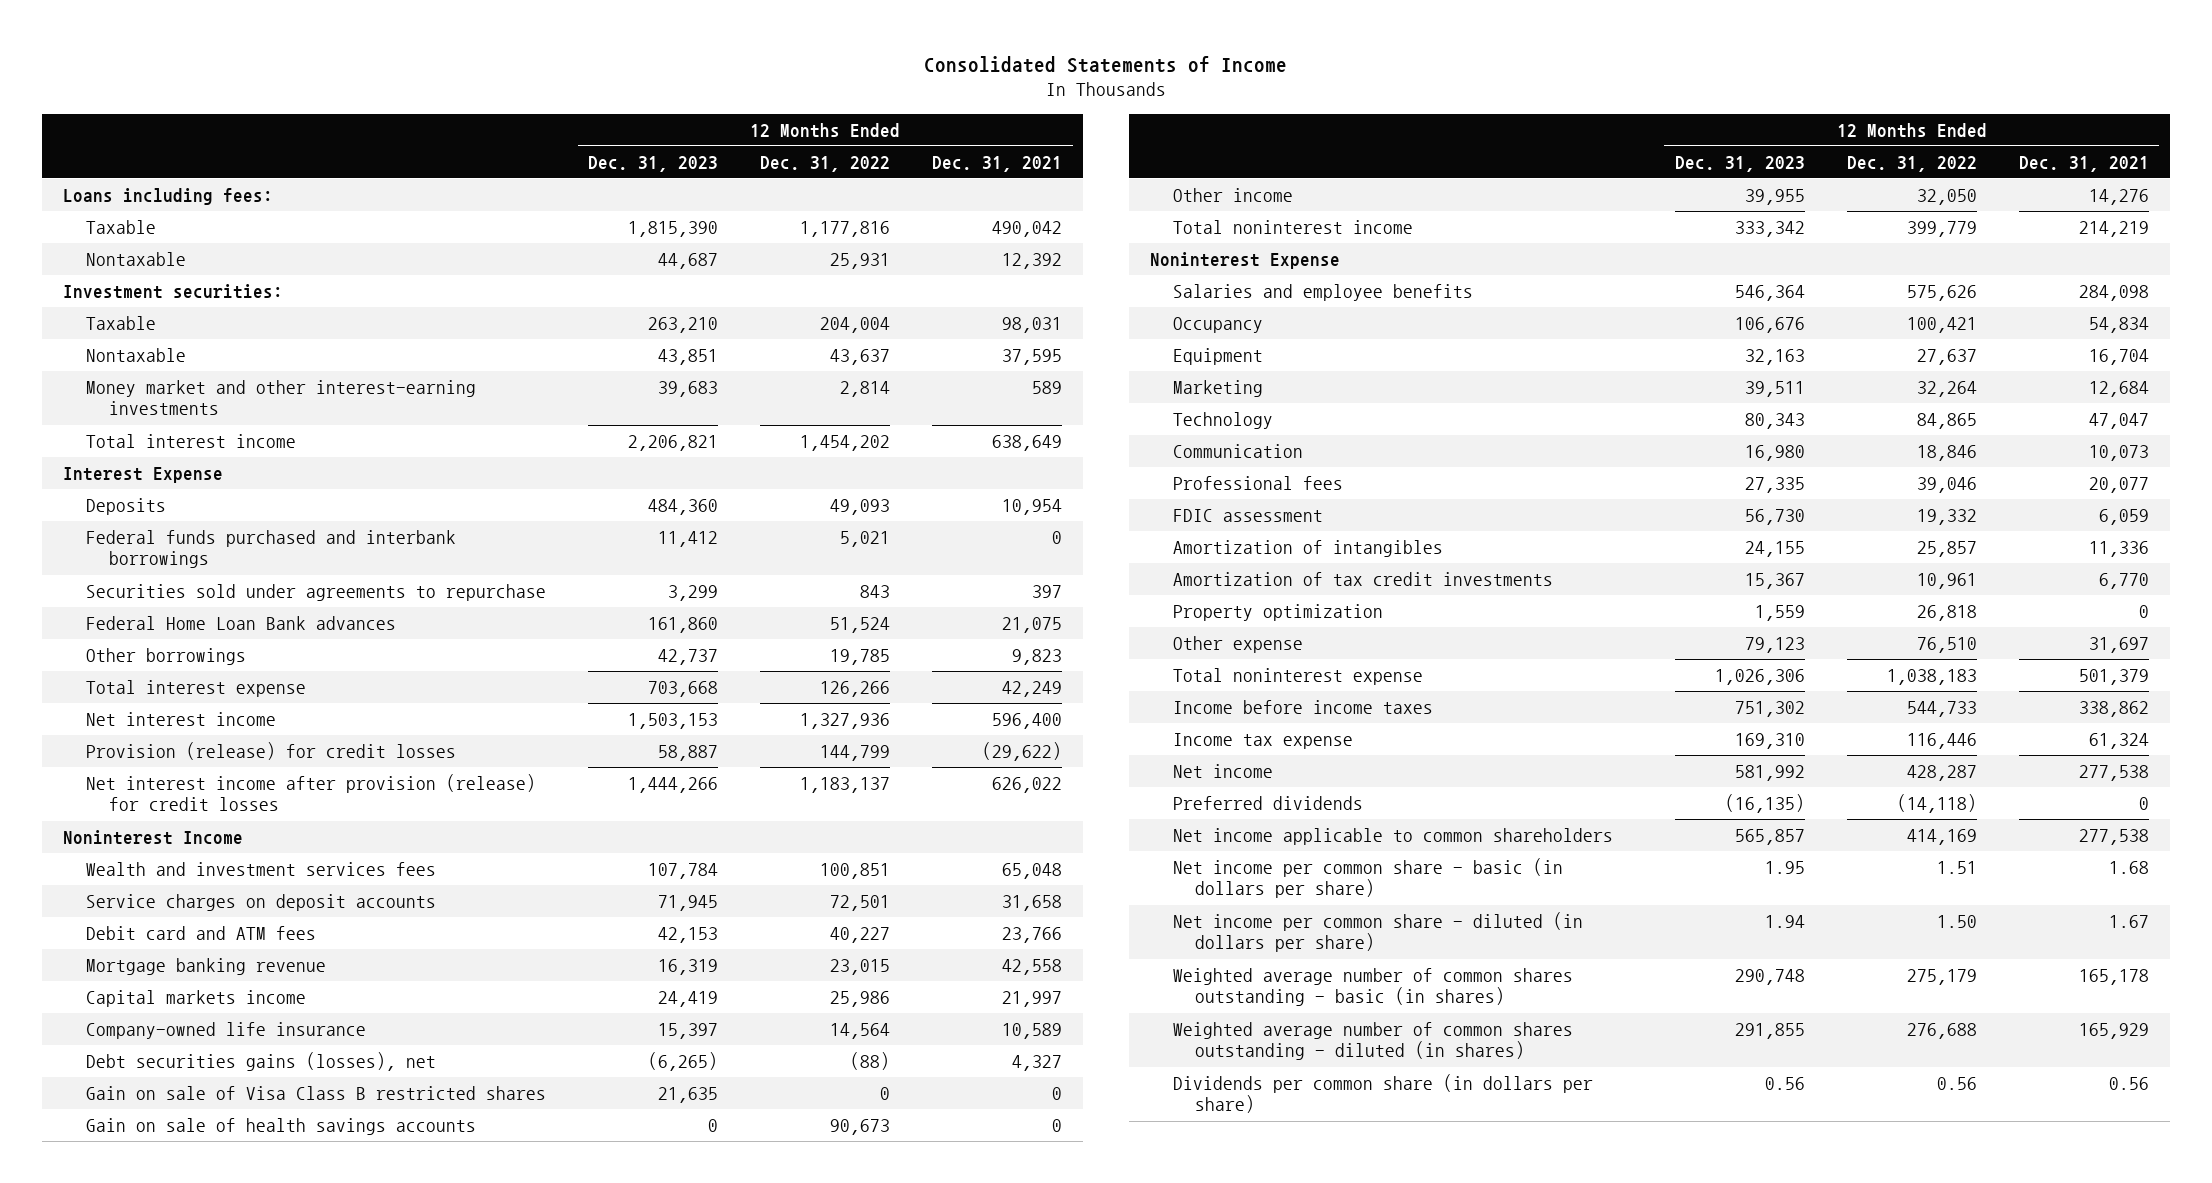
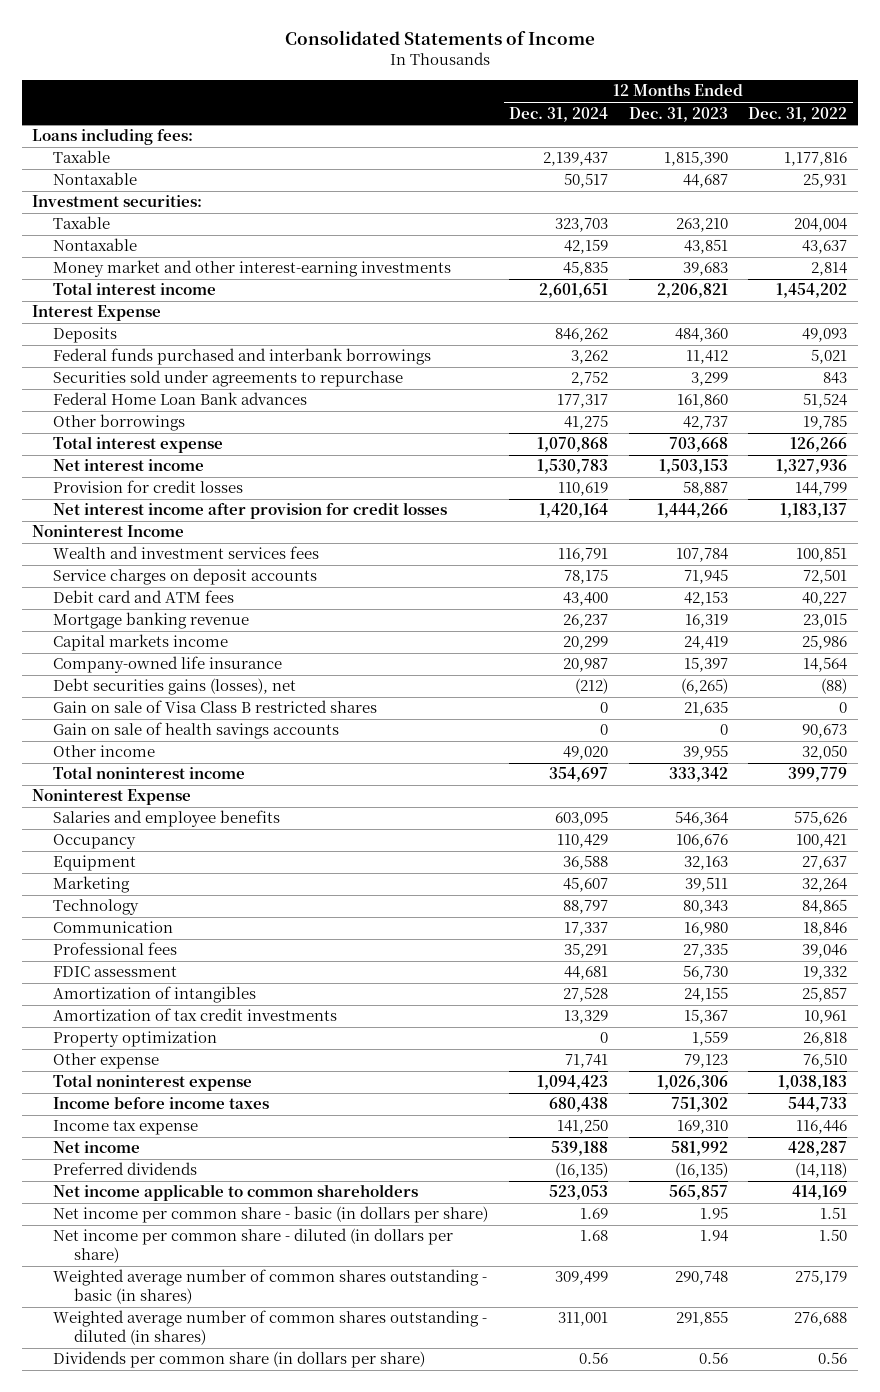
[932,155,1063,172] Dec. 31, 2021 -> none
none -> [508,106,608,122] Dec. 31, 2024
[86,741,457,760] Provision (release) for credit losses -> [53,480,244,494] Provision for credit losses
[86,773,537,812] Net interest income after provision (release) for credit losses -> [53,502,448,520] Net interest income after provision for credit losses

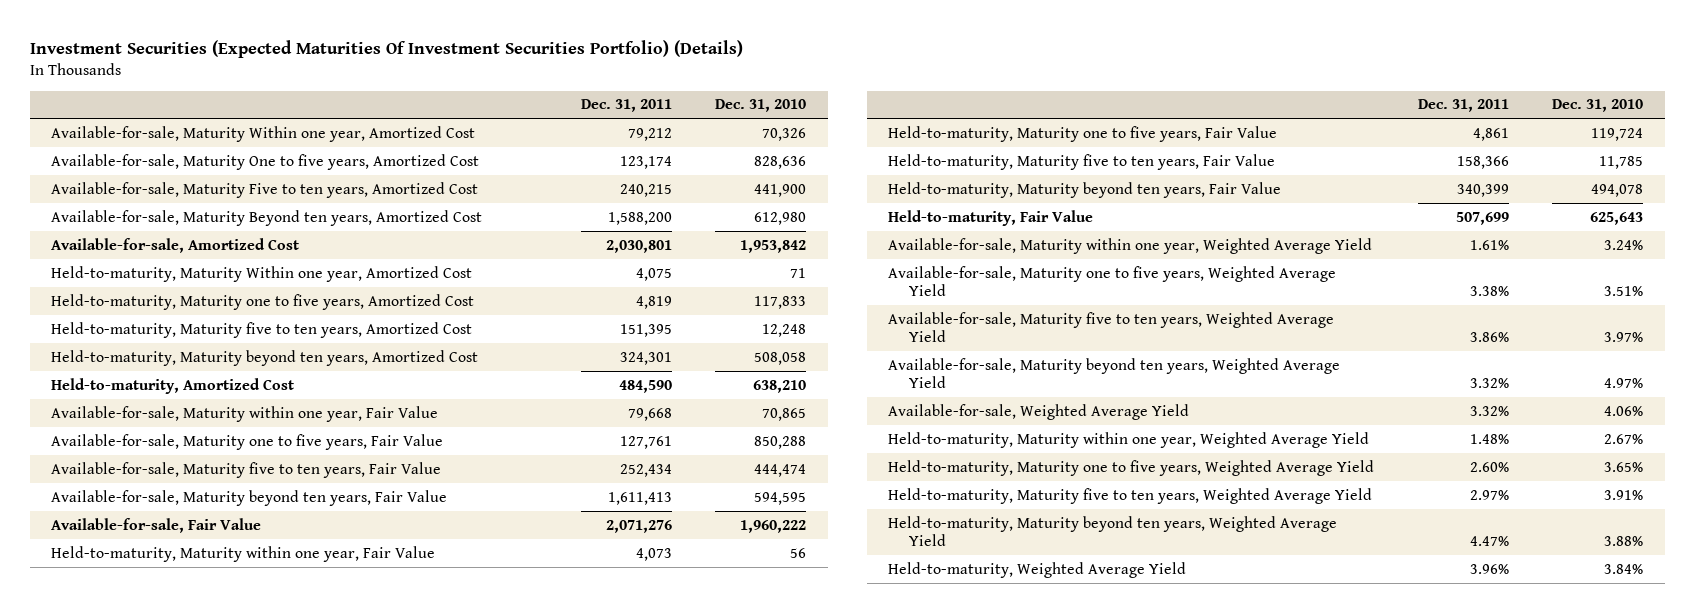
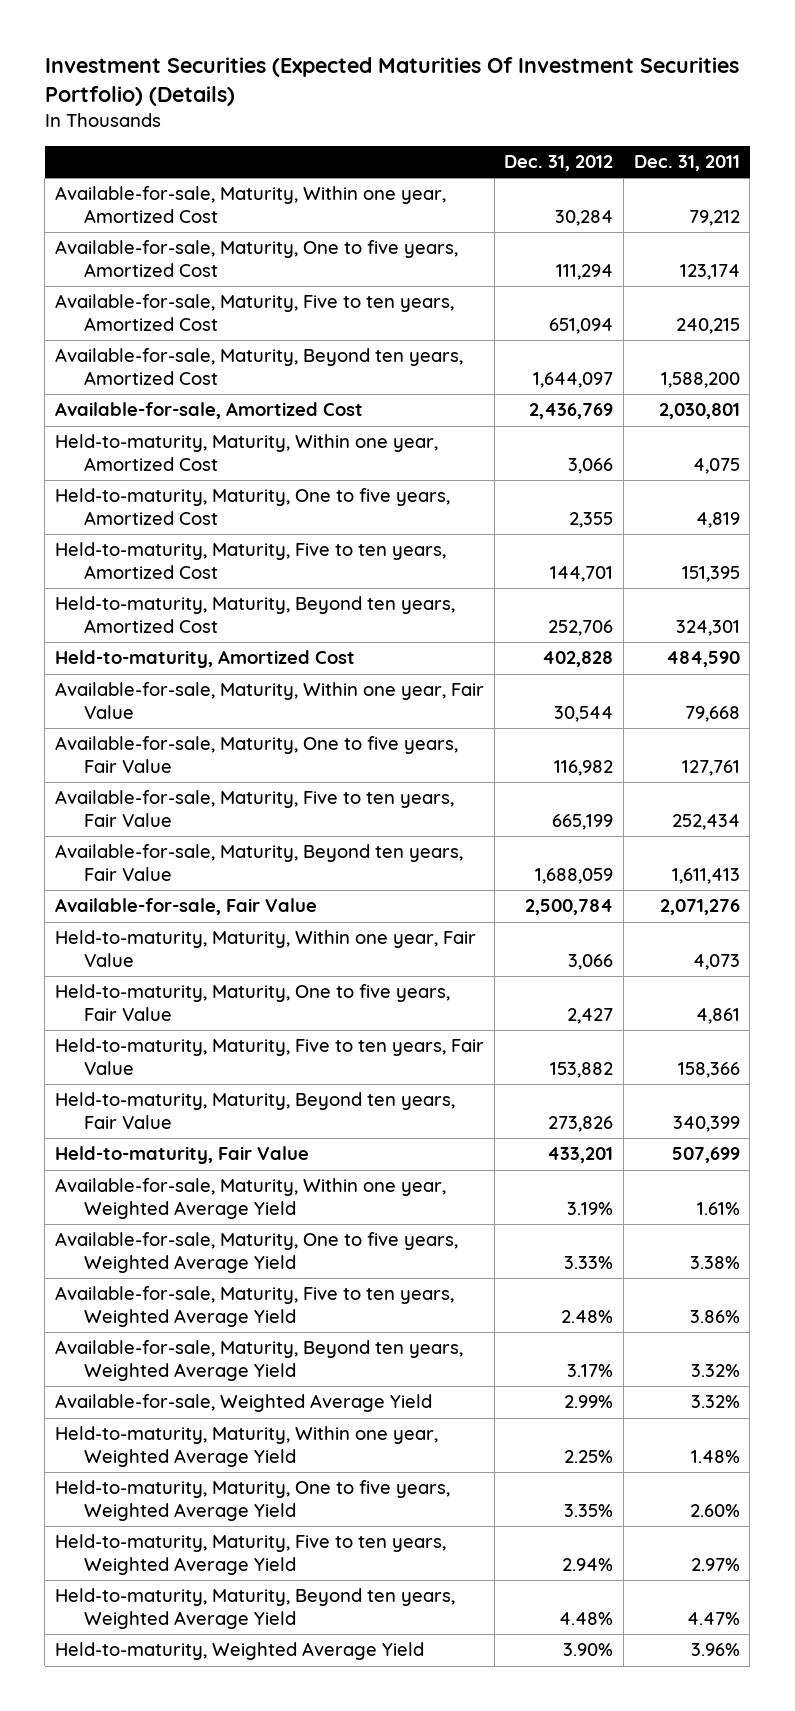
[715,99,807,113] Dec. 31, 2010 -> none
none -> [504,155,614,172] Dec. 31, 2012
[51,125,476,142] Available-for-sale, Maturity Within one year, Amortized Cost -> [54,186,446,224] Available-for-sale, Maturity, Within one year, Amortized Cost
[51,153,480,170] Available-for-sale, Maturity One to five years, Amortized Cost -> [54,240,458,278] Available-for-sale, Maturity, One to five years, Amortized Cost
[51,181,479,198] Available-for-sale, Maturity Five to ten years, Amortized Cost -> [54,294,454,332] Available-for-sale, Maturity, Five to ten years, Amortized Cost
[51,209,483,226] Available-for-sale, Maturity Beyond ten years, Amortized Cost -> [54,348,463,386] Available-for-sale, Maturity, Beyond ten years, Amortized Cost
[51,265,473,282] Held-to-maturity, Maturity Within one year, Amortized Cost -> [54,434,438,472] Held-to-maturity, Maturity, Within one year, Amortized Cost
[51,293,475,310] Held-to-maturity, Maturity one to five years, Amortized Cost -> [54,488,450,526] Held-to-maturity, Maturity, One to five years, Amortized Cost
[51,321,473,338] Held-to-maturity, Maturity five to ten years, Amortized Cost -> [54,542,446,580] Held-to-maturity, Maturity, Five to ten years, Amortized Cost
[51,349,479,366] Held-to-maturity, Maturity beyond ten years, Amortized Cost -> [54,596,455,634] Held-to-maturity, Maturity, Beyond ten years, Amortized Cost
[51,405,439,422] Available-for-sale, Maturity within one year, Fair Value -> [54,682,484,720] Available-for-sale, Maturity, Within one year, Fair Value
[51,433,444,450] Available-for-sale, Maturity one to five years, Fair Value -> [54,736,458,774] Available-for-sale, Maturity, One to five years, Fair Value
[51,461,442,478] Available-for-sale, Maturity five to ten years, Fair Value -> [54,790,454,828] Available-for-sale, Maturity, Five to ten years, Fair Value
[51,489,448,506] Available-for-sale, Maturity beyond ten years, Fair Value -> [54,844,463,882] Available-for-sale, Maturity, Beyond ten years, Fair Value
[51,545,436,562] Held-to-maturity, Maturity within one year, Fair Value -> [54,930,476,968] Held-to-maturity, Maturity, Within one year, Fair Value
[888,125,1278,142] Held-to-maturity, Maturity one to five years, Fair Value -> [54,984,450,1022] Held-to-maturity, Maturity, One to five years, Fair Value
[888,153,1276,170] Held-to-maturity, Maturity five to ten years, Fair Value -> [54,1038,484,1076] Held-to-maturity, Maturity, Five to ten years, Fair Value
[888,181,1282,198] Held-to-maturity, Maturity beyond ten years, Fair Value -> [54,1092,455,1130] Held-to-maturity, Maturity, Beyond ten years, Fair Value
[888,237,1373,254] Available-for-sale, Maturity within one year, Weighted Average Yield -> [54,1178,446,1220] Available-for-sale, Maturity, Within one year, Weighted Average Yield
[888,265,1337,297] Available-for-sale, Maturity one to five years, Weighted Average Yield -> [54,1232,458,1274] Available-for-sale, Maturity, One to five years, Weighted Average Yield
[888,311,1335,343] Available-for-sale, Maturity five to ten years, Weighted Average Yield -> [54,1286,454,1328] Available-for-sale, Maturity, Five to ten years, Weighted Average Yield
[888,357,1341,389] Available-for-sale, Maturity beyond ten years, Weighted Average Yield -> [54,1340,463,1382] Available-for-sale, Maturity, Beyond ten years, Weighted Average Yield
[888,431,1370,448] Held-to-maturity, Maturity within one year, Weighted Average Yield -> [54,1426,438,1468] Held-to-maturity, Maturity, Within one year, Weighted Average Yield
[888,459,1375,476] Held-to-maturity, Maturity one to five years, Weighted Average Yield -> [54,1480,450,1522] Held-to-maturity, Maturity, One to five years, Weighted Average Yield
[888,487,1373,504] Held-to-maturity, Maturity five to ten years, Weighted Average Yield -> [54,1534,446,1576] Held-to-maturity, Maturity, Five to ten years, Weighted Average Yield
[888,515,1338,547] Held-to-maturity, Maturity beyond ten years, Weighted Average Yield -> [54,1588,455,1630] Held-to-maturity, Maturity, Beyond ten years, Weighted Average Yield

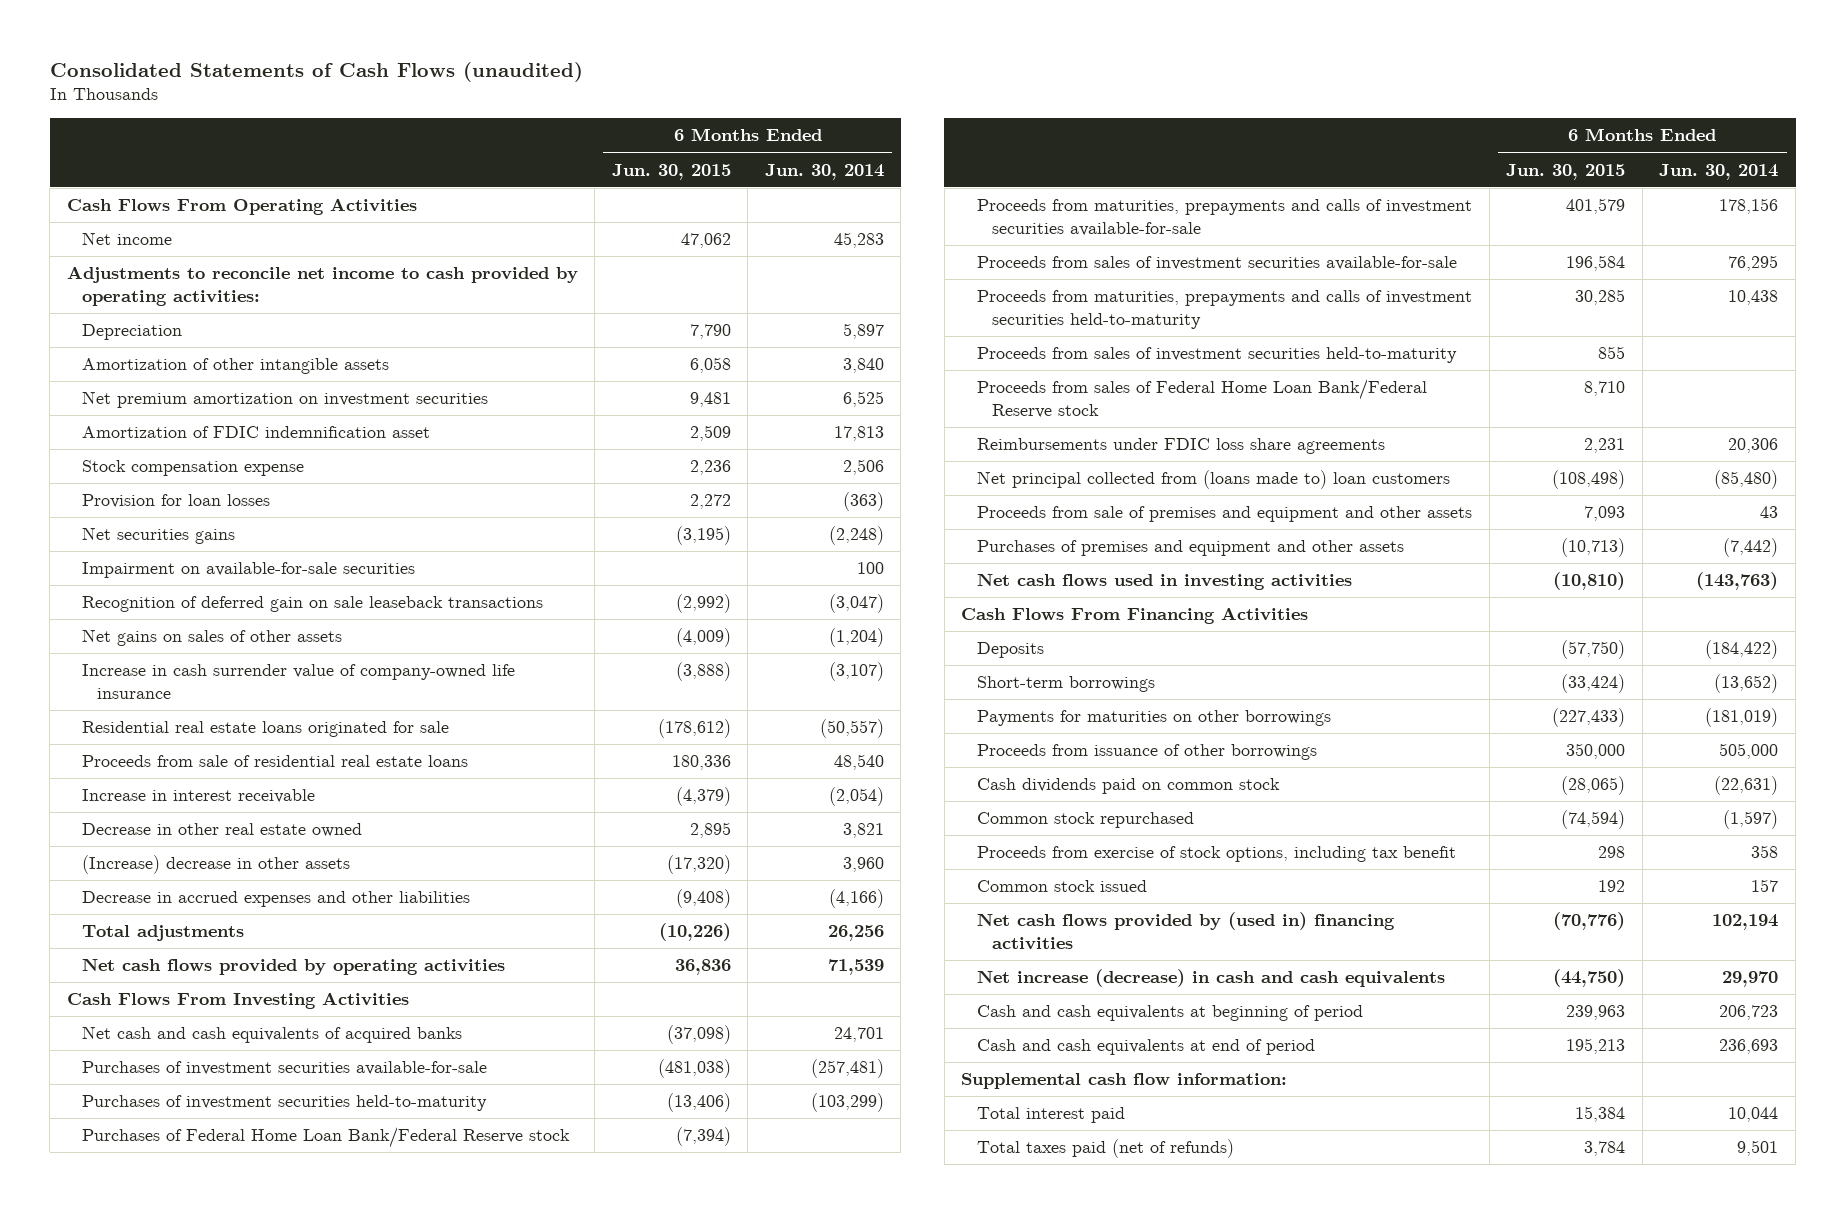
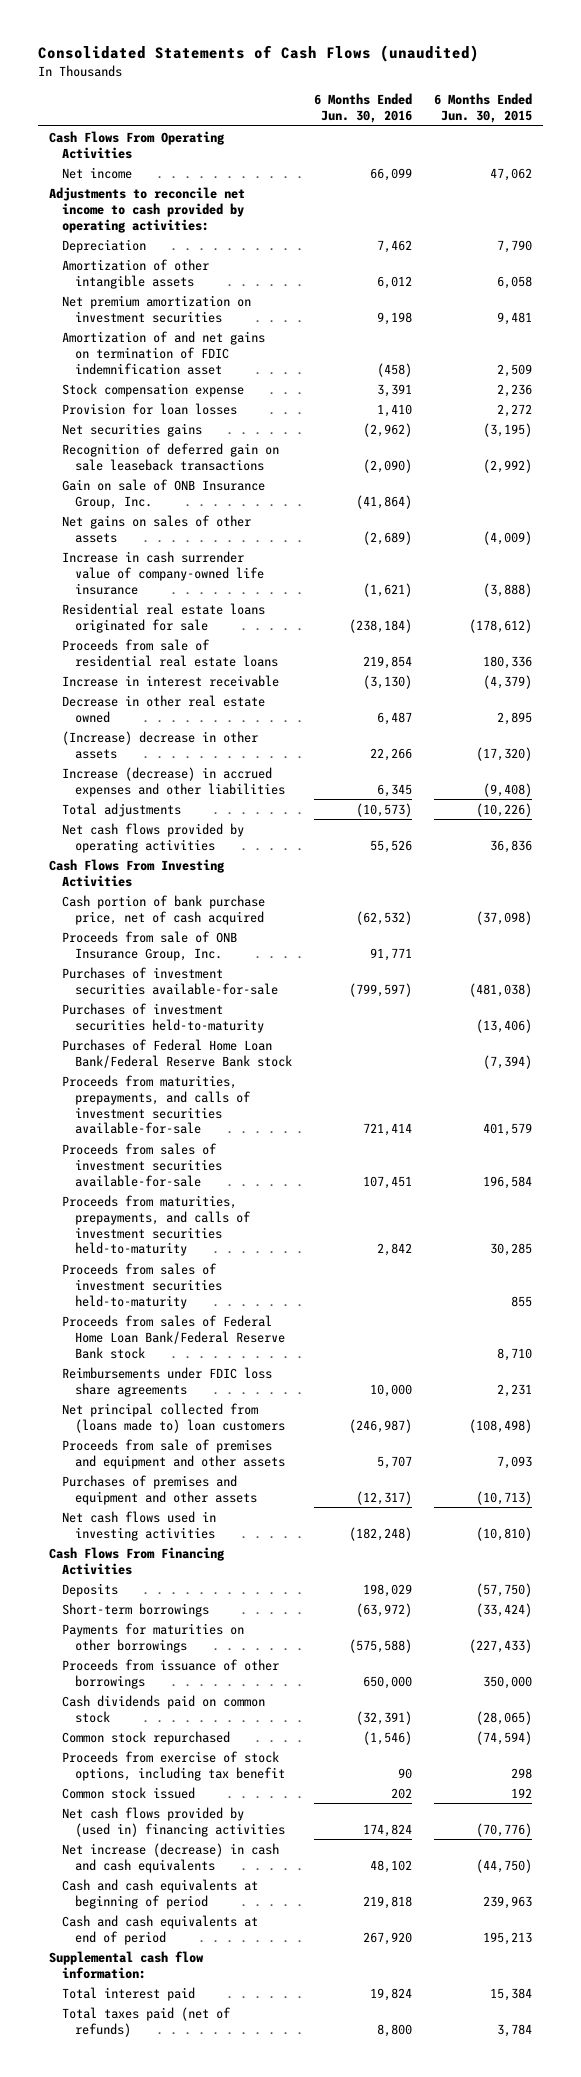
[764,163,884,180] Jun. 30, 2014 -> none
none -> [314,93,413,123] 6 Months Ended Jun. 30, 2016
[81,426,430,439] Amortization of FDIC indemnification asset -> [62,330,266,375] Amortization of and net gains on termination of FDIC indemnification asset
[81,562,415,579] Impairment on available-for-sale securities -> none
none -> [62,478,266,509] Gain on sale of ONB Insurance Group, Inc.
[81,891,470,908] Decrease in accrued expenses and other liabilities -> [62,766,286,797] Increase (decrease) in accrued expenses and other liabilities
[81,1026,462,1044] Net cash and cash equivalents of acquired banks -> [62,894,266,925] Cash portion of bank purchase price, net of cash acquired
none -> [62,930,238,961] Proceeds from sale of ONB Insurance Group, Inc.
[81,1127,570,1149] Purchases of Federal Home Loan Bank/Federal Reserve stock -> [62,1038,293,1068] Purchases of Federal Home Loan Bank/Federal Reserve Bank stock
[976,199,1472,236] Proceeds from maturities, prepayments and calls of investment securities available-for-sale -> [62,1074,252,1135] Proceeds from maturities, prepayments, and calls of investment securities available-for-sale
[976,290,1472,329] Proceeds from maturities, prepayments and calls of investment securities held-to-maturity -> [62,1194,252,1257] Proceeds from maturities, prepayments, and calls of investment securities held-to-maturity
[976,379,1427,418] Proceeds from sales of Federal Home Loan Bank/Federal Reserve stock -> [62,1314,286,1359] Proceeds from sales of Federal Home Loan Bank/Federal Reserve Bank stock

